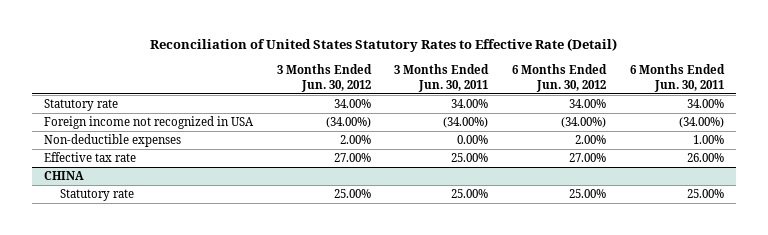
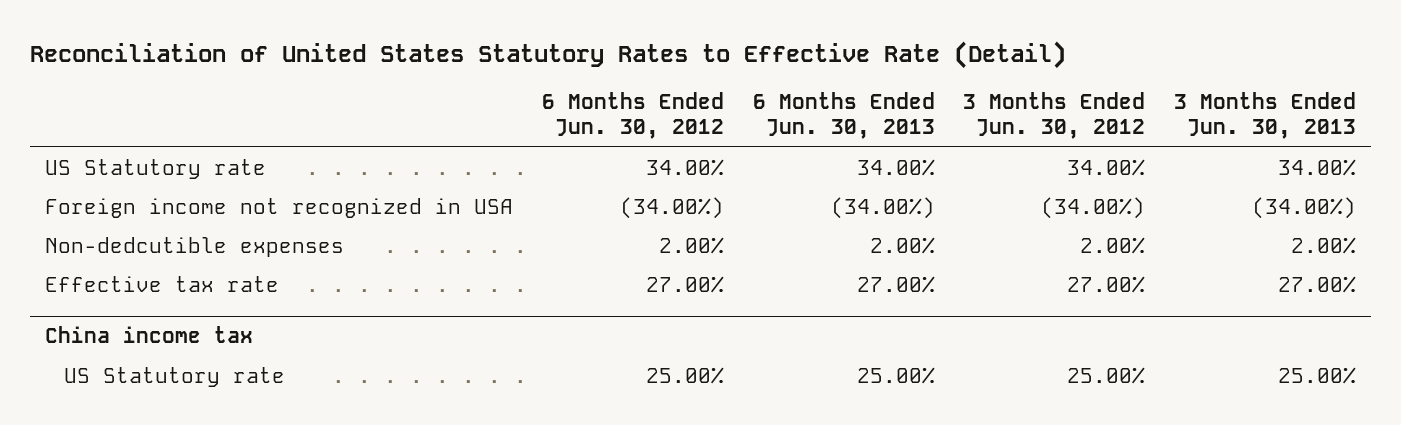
[394,64,490,92] 3 Months Ended Jun. 30, 2011 -> none
[630,64,726,92] 6 Months Ended Jun. 30, 2011 -> none
none -> [752,91,935,140] 6 Months Ended Jun. 30, 2013
none -> [1174,91,1357,140] 3 Months Ended Jun. 30, 2013
[43,99,118,112] Statutory rate -> [44,158,266,179] US Statutory rate
[43,134,181,148] Non-deductible expenses -> [44,236,344,257] Non-dedcutible expenses
[43,171,84,181] CHINA -> none
none -> [44,326,253,344] China income tax
[60,189,135,202] Statutory rate -> [64,366,286,387] US Statutory rate

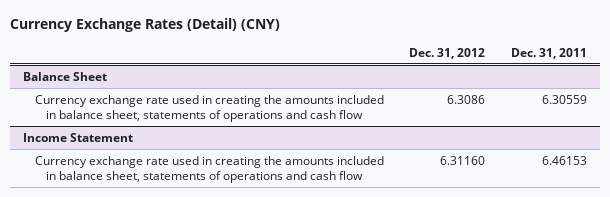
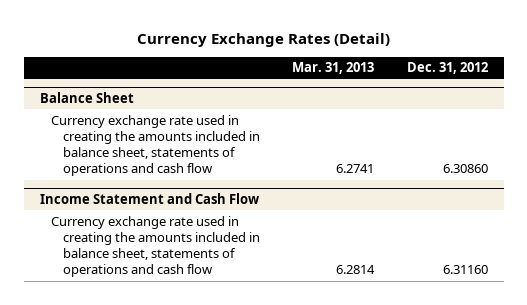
[10,18,281,33] Currency Exchange Rates (Detail) (CNY) -> [136,32,390,47] Currency Exchange Rates (Detail)
[511,47,588,59] Dec. 31, 2011 -> none
none -> [292,62,375,75] Mar. 31, 2013
[22,132,133,142] Income Statement -> none
[447,94,486,104] 6.3086 -> [442,164,488,174] 6.30860
none -> [39,192,259,204] Income Statement and Cash Flow

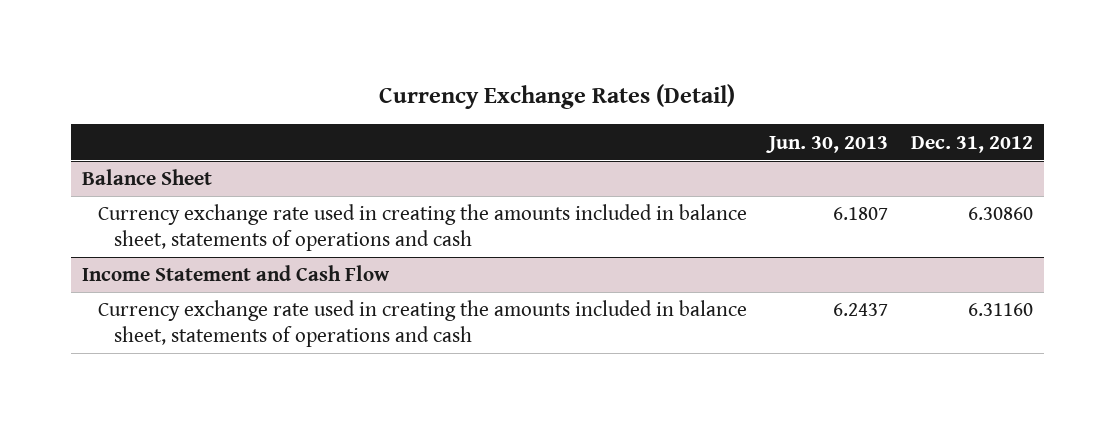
[292,62,375,75] Mar. 31, 2013 -> none
none -> [766,135,889,153] Jun. 30, 2013
[51,114,260,177] Currency exchange rate used in creating the amounts included in balance sheet, statements of operations and cash flow -> [98,204,748,252] Currency exchange rate used in creating the amounts included in balance sheet, statements of operations and cash
[51,215,260,278] Currency exchange rate used in creating the amounts included in balance sheet, statements of operations and cash flow -> [98,300,748,348] Currency exchange rate used in creating the amounts included in balance sheet, statements of operations and cash

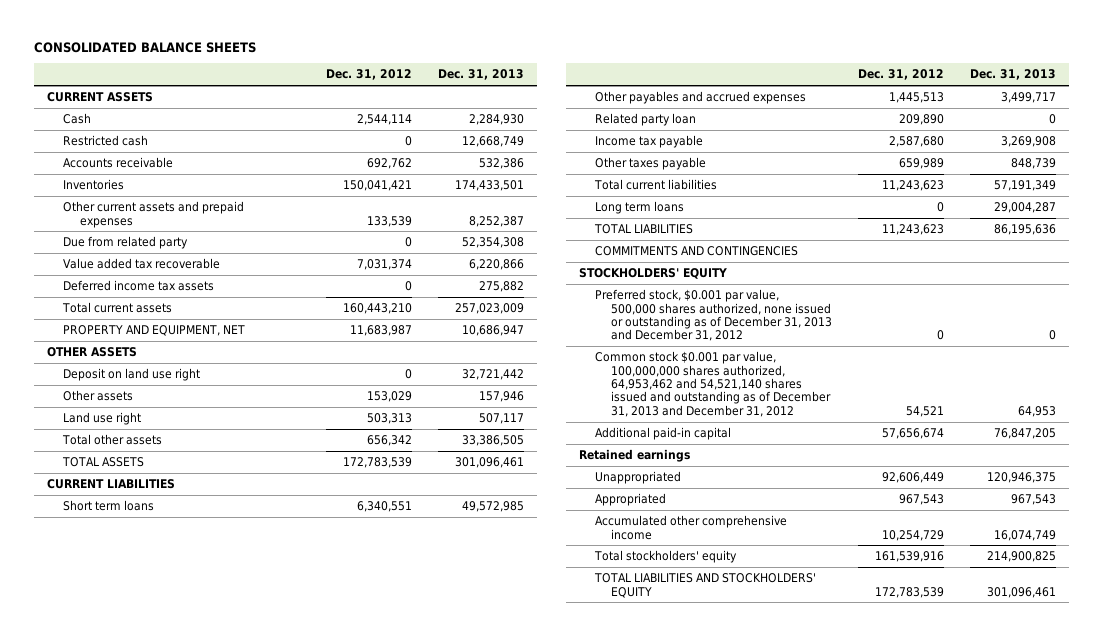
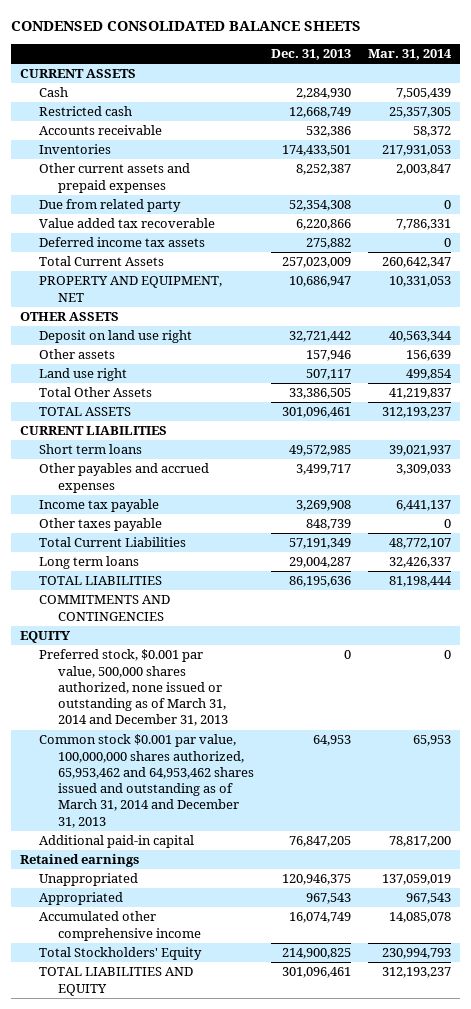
[34,41,257,53] CONSOLIDATED BALANCE SHEETS -> [11,21,362,32] CONDENSED CONSOLIDATED BALANCE SHEETS
[326,69,413,81] Dec. 31, 2012 -> none
none -> [368,49,453,61] Mar. 31, 2014
[62,302,173,314] Total current assets -> [38,256,164,267] Total Current Assets
[62,434,163,446] Total other assets -> [38,387,152,398] Total Other Assets
[594,113,696,127] Related party loan -> none
[593,179,717,191] Total current liabilities -> [38,537,186,548] Total Current Liabilities
[578,268,727,280] STOCKHOLDERS' EQUITY -> [19,631,71,644] EQUITY
[594,289,833,342] Preferred stock, $0.001 par value, 500,000 shares authorized, none issued or outstanding as of December 31, 2013 and December 31, 2012 -> [38,649,229,727] Preferred stock, $0.001 par value, 500,000 shares authorized, none issued or outstanding as of March 31, 2014 and December 31, 2013
[594,351,832,417] Common stock $0.001 par value, 100,000,000 shares authorized, 64,953,462 and 54,521,140 shares issued and outstanding as of December 31, 2013 and December 31, 2012 -> [38,734,255,828] Common stock $0.001 par value, 100,000,000 shares authorized, 65,953,462 and 64,953,462 shares issued and outstanding as of March 31, 2014 and December 31, 2013
[593,550,737,564] Total stockholders' equity -> [38,947,202,961] Total Stockholders' Equity
[593,573,816,598] TOTAL LIABILITIES AND STOCKHOLDERS' EQUITY -> [38,967,193,996] TOTAL LIABILITIES AND EQUITY

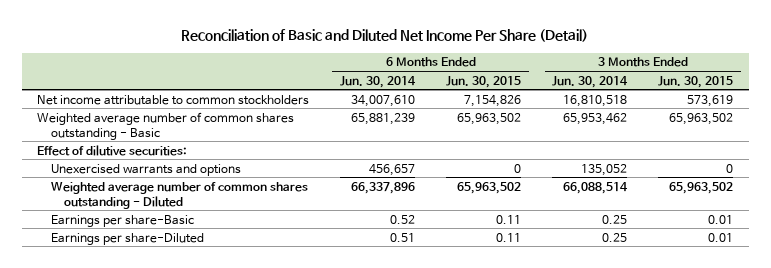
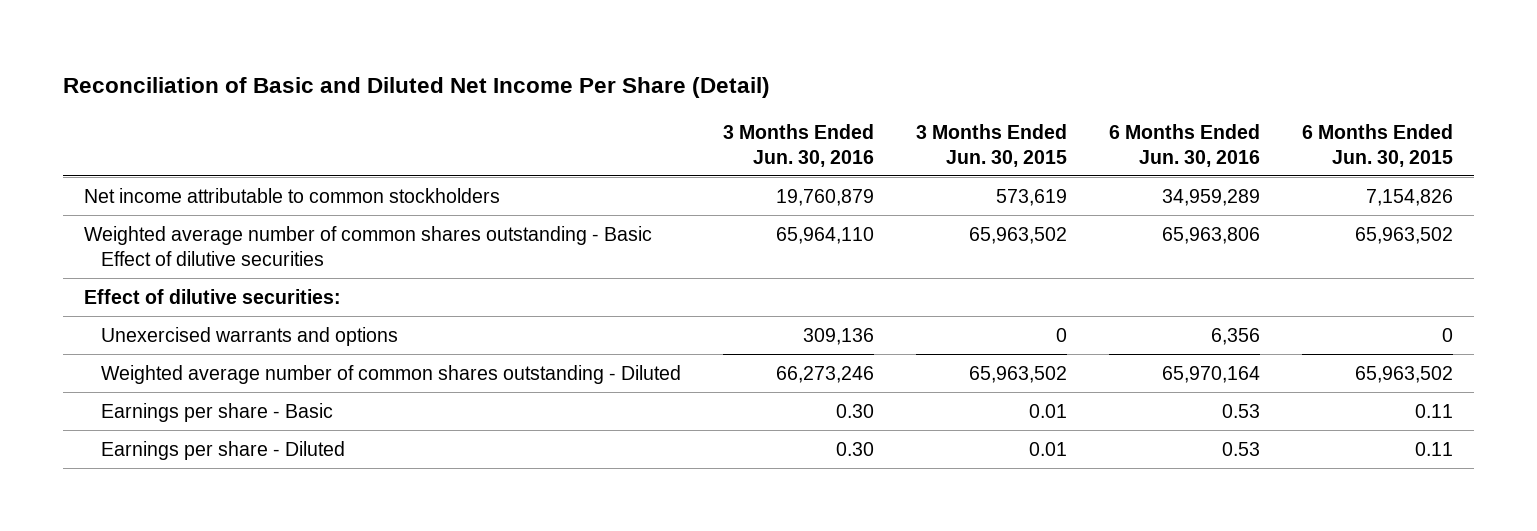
[340,75,417,88] Jun. 30, 2014 -> none
[552,75,629,88] Jun. 30, 2014 -> none
none -> [722,123,874,167] 3 Months Ended Jun. 30, 2016
none -> [1108,123,1260,167] 6 Months Ended Jun. 30, 2016
[37,111,295,140] Weighted average number of common shares outstanding - Basic -> [83,225,652,266] Weighted average number of common shares outstanding - Basic Effect of dilutive securities
[50,214,194,227] Earnings per share-Basic -> [101,402,334,422] Earnings per share - Basic
[50,232,204,245] Earnings per share-Diluted -> [101,440,346,460] Earnings per share - Diluted

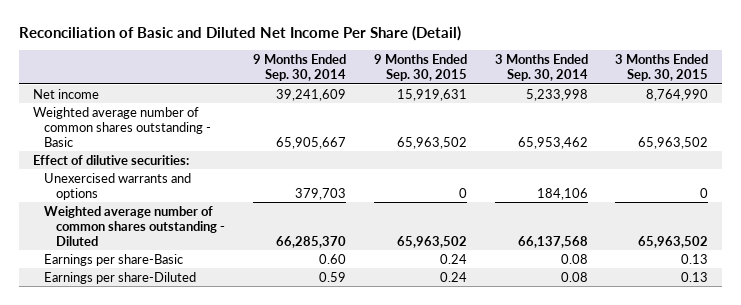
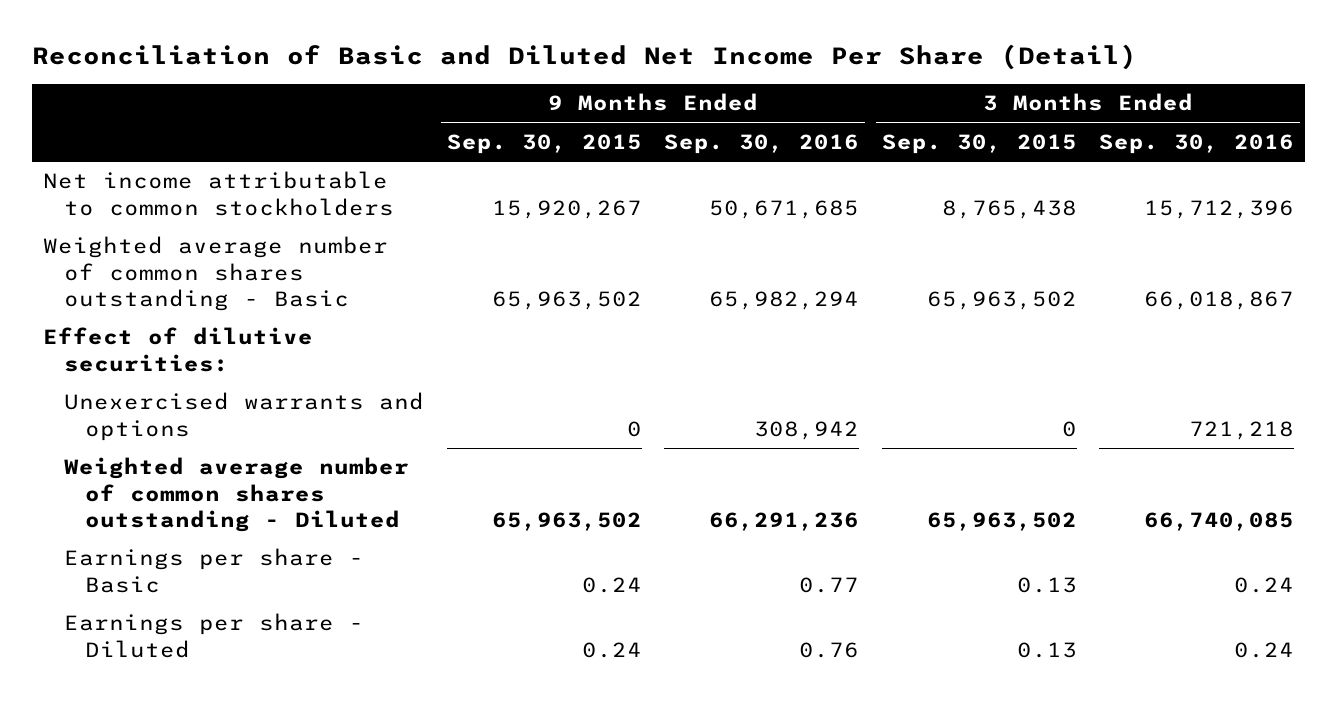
[252,54,346,82] 9 Months Ended Sep. 30, 2014 -> none
[494,54,588,82] 3 Months Ended Sep. 30, 2014 -> none
none -> [664,134,860,155] Sep. 30, 2016
none -> [1099,134,1295,155] Sep. 30, 2016
[32,88,99,99] Net income -> none
none -> [43,171,395,216] Net income attributable to common stockholders
[44,253,184,266] Earnings per share-Basic -> [64,548,365,593] Earnings per share - Basic
[44,271,197,284] Earnings per share-Diluted -> [64,613,365,658] Earnings per share - Diluted

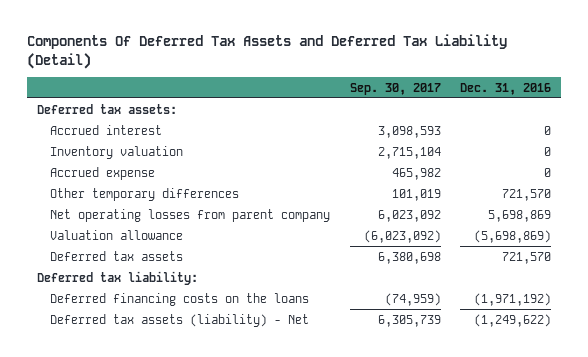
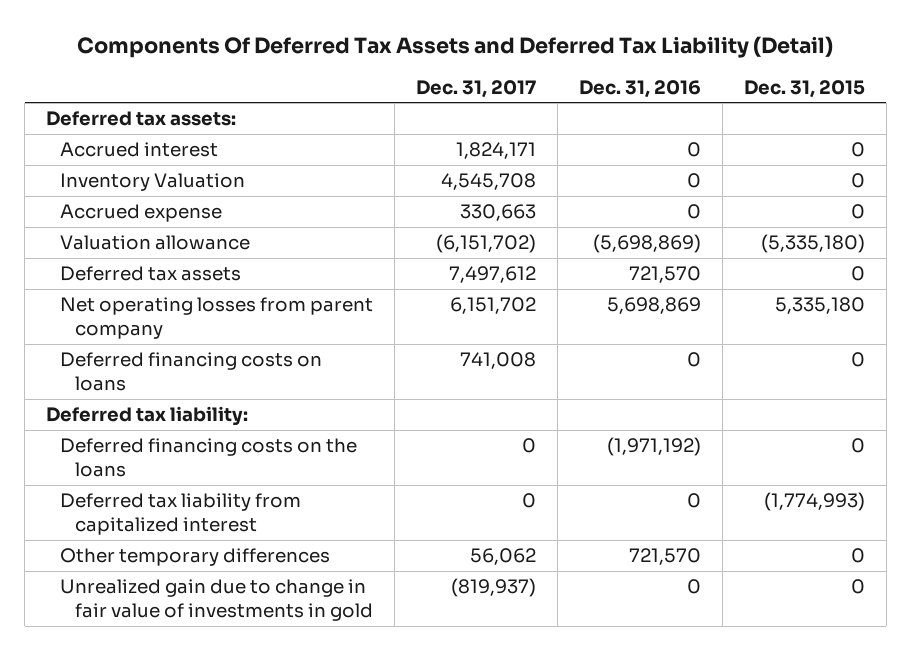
[349,82,441,95] Sep. 30, 2017 -> none
none -> [416,79,537,98] Dec. 31, 2017
none -> [743,79,865,98] Dec. 31, 2015
[50,145,184,159] Inventory valuation -> [60,173,246,192] Inventory Valuation
[50,208,331,222] Net operating losses from parent company -> [60,297,374,339] Net operating losses from parent company
none -> [60,352,323,391] Deferred financing costs on loans
[50,313,310,327] Deferred tax assets (liability) - Net -> none
none -> [60,493,302,535] Deferred tax liability from capitalized interest
[50,187,240,201] Other temporary differences -> [60,548,331,567] Other temporary differences
none -> [60,579,373,621] Unrealized gain due to change in fair value of investments in gold

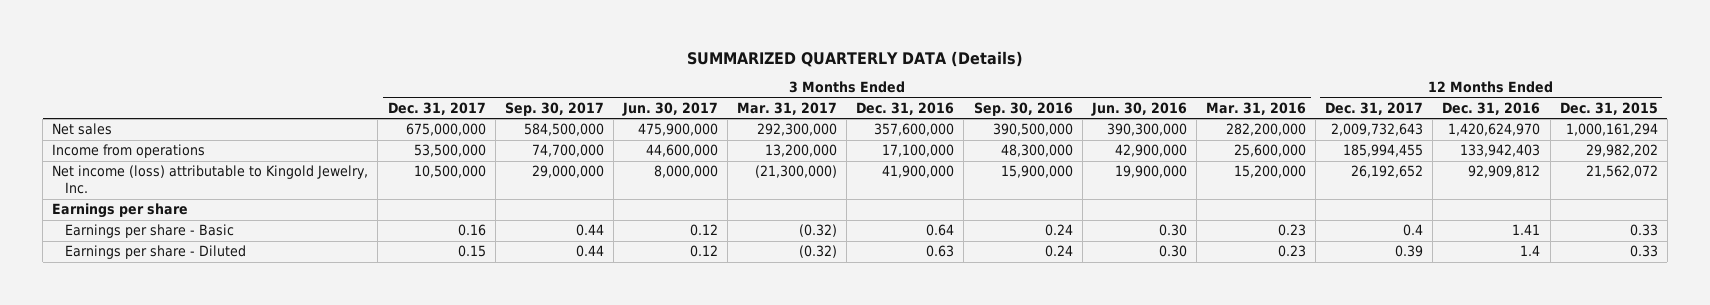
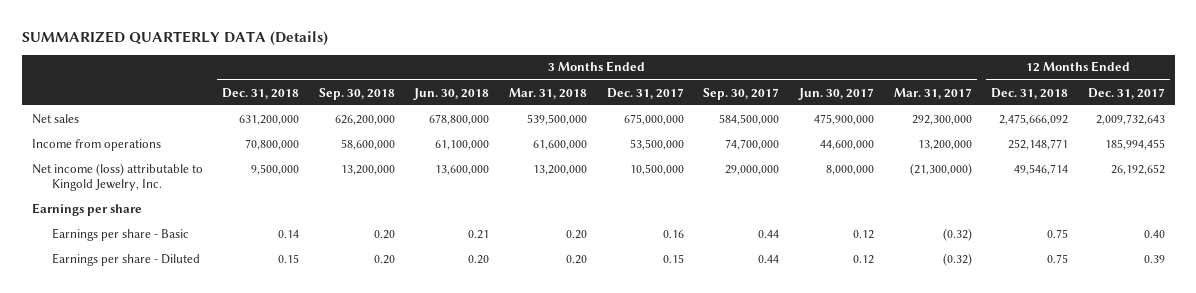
[856,102,955,116] Dec. 31, 2016 -> none
[973,102,1073,117] Sep. 30, 2016 -> none
[1090,102,1187,117] Jun. 30, 2016 -> none
[1206,102,1307,116] Mar. 31, 2016 -> none
[1442,102,1541,116] Dec. 31, 2016 -> none
[1559,102,1658,116] Dec. 31, 2015 -> none
none -> [222,87,300,99] Dec. 31, 2018
none -> [318,87,395,100] Sep. 30, 2018
none -> [413,87,490,100] Jun. 30, 2018
none -> [509,87,588,99] Mar. 31, 2018
none -> [991,87,1069,99] Dec. 31, 2018
[1403,224,1424,237] 0.4 -> [1143,229,1165,238] 0.40

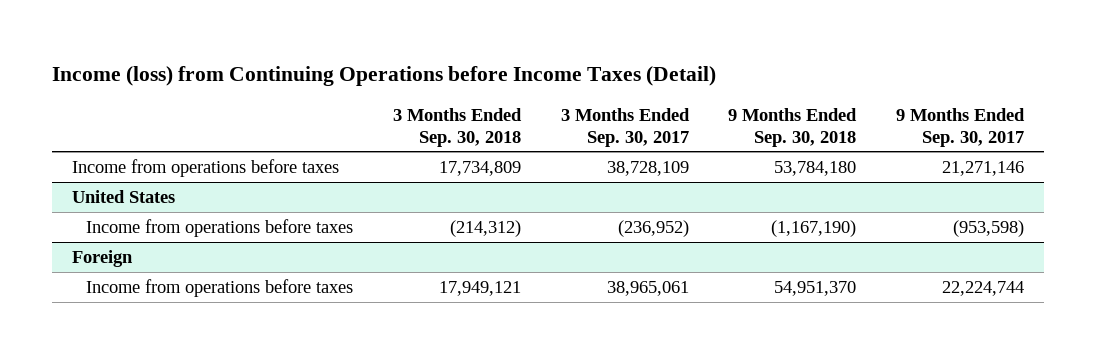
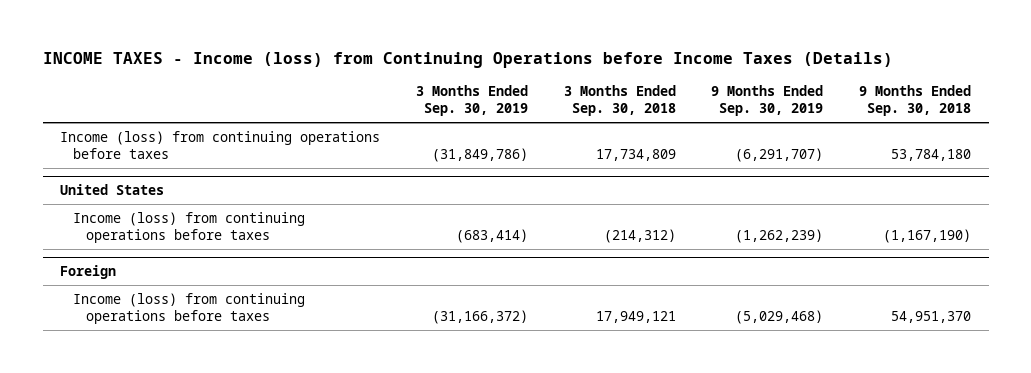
[52,66,717,87] Income (loss) from Continuing Operations before Income Taxes (Detail) -> [42,51,893,68] INCOME TAXES - Income (loss) from Continuing Operations before Income Taxes (Details)
[560,107,690,147] 3 Months Ended Sep. 30, 2017 -> none
[896,107,1026,147] 9 Months Ended Sep. 30, 2017 -> none
none -> [416,85,529,117] 3 Months Ended Sep. 30, 2019
none -> [711,85,824,117] 9 Months Ended Sep. 30, 2019
[72,158,340,177] Income from operations before taxes -> [60,130,381,159] Income (loss) from continuing operations before taxes
[85,218,353,237] Income from operations before taxes -> [73,211,306,243] Income (loss) from continuing operations before taxes
[85,278,353,297] Income from operations before taxes -> [73,292,306,324] Income (loss) from continuing operations before taxes

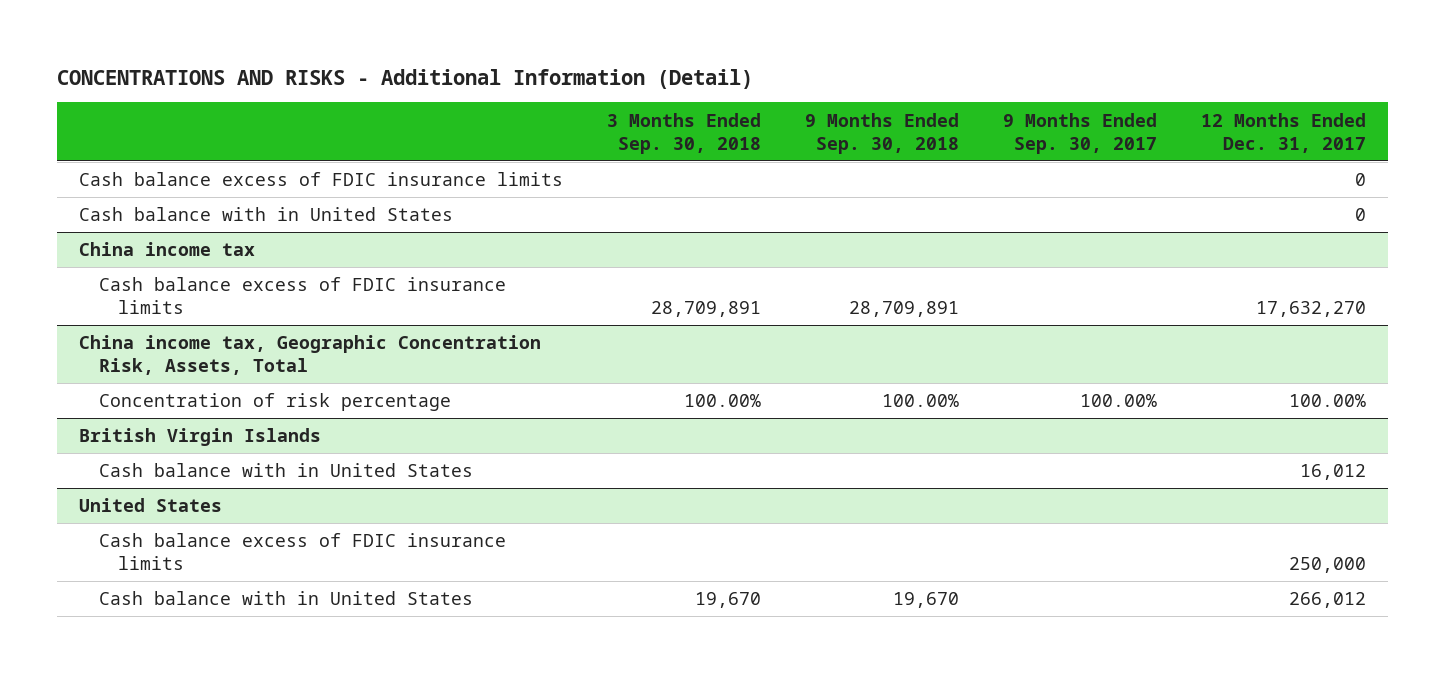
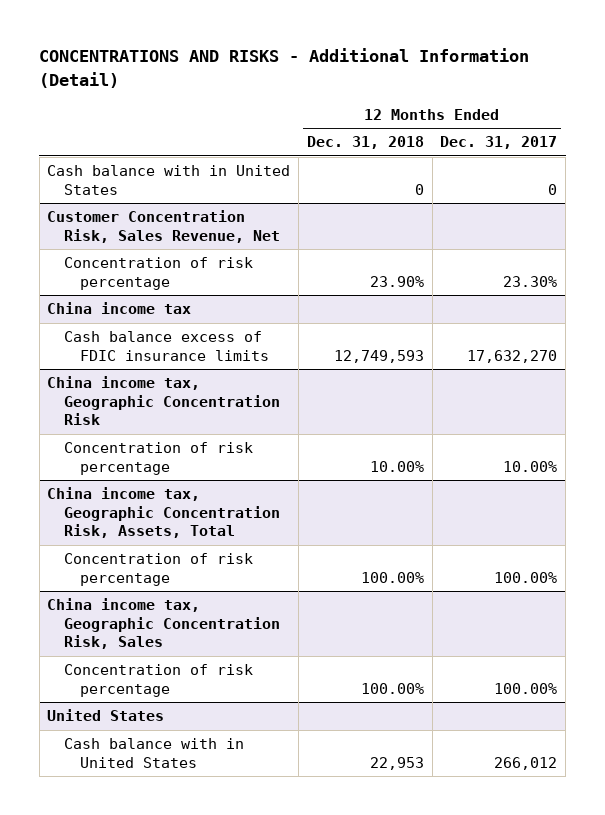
[607,112,762,154] 3 Months Ended Sep. 30, 2018 -> none
[805,112,960,154] 9 Months Ended Sep. 30, 2018 -> none
[1003,112,1158,154] 9 Months Ended Sep. 30, 2017 -> none
none -> [306,136,424,150] Dec. 31, 2018
[78,172,563,187] Cash balance excess of FDIC insurance limits -> none
none -> [47,210,280,243] Customer Concentration Risk, Sales Revenue, Net
none -> [63,257,253,290] Concentration of risk percentage
none -> [47,376,280,426] China income tax, Geographic Concentration Risk
none -> [63,442,253,475] Concentration of risk percentage
[78,428,321,447] British Virgin Islands -> none
[98,463,473,478] Cash balance with in United States -> none
none -> [47,598,280,650] China income tax, Geographic Concentration Risk, Sales
none -> [63,664,253,697] Concentration of risk percentage
[98,533,506,571] Cash balance excess of FDIC insurance limits -> none

